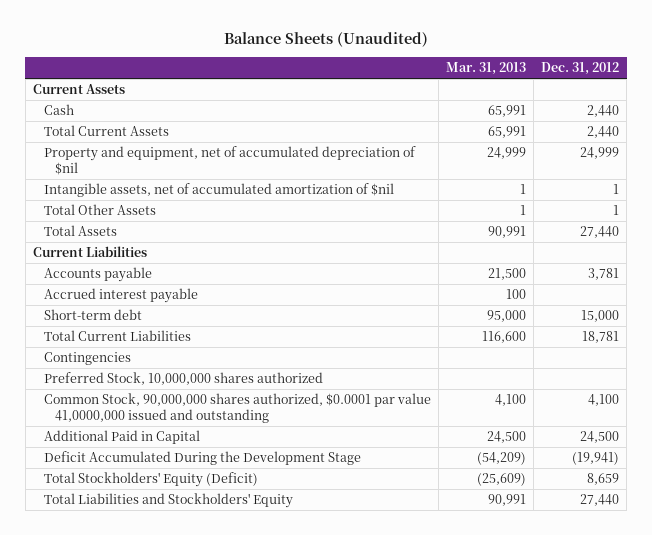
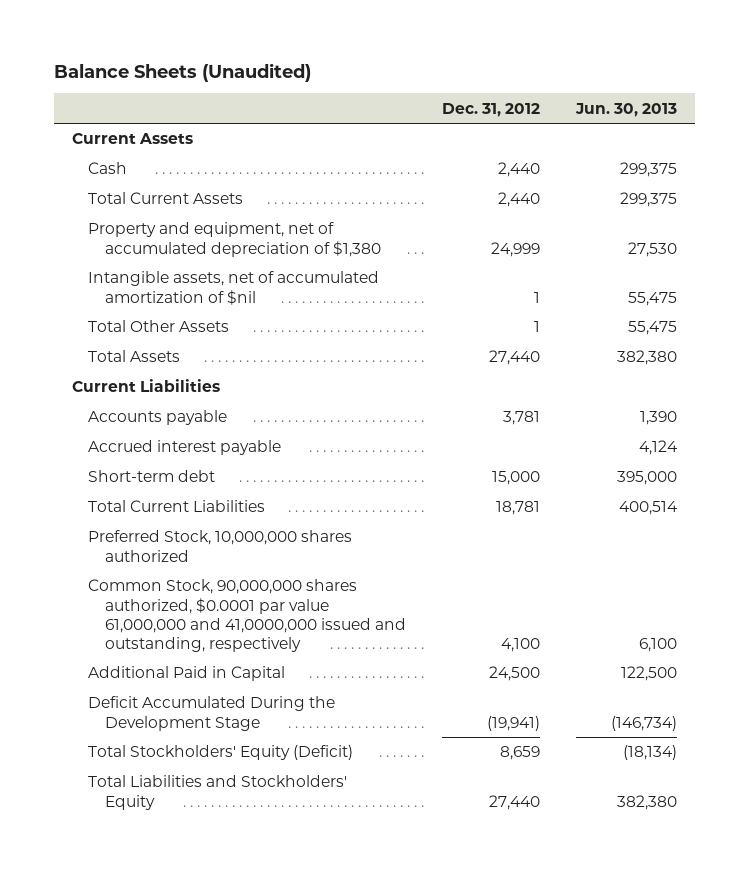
[445,62,526,76] Mar. 31, 2013 -> none
none -> [574,102,677,117] Jun. 30, 2013
[43,146,416,175] Property and equipment, net of accumulated depreciation of $nil -> [88,222,381,257] Property and equipment, net of accumulated depreciation of $1,380
[43,352,131,366] Contingencies -> none
[43,393,431,423] Common Stock, 90,000,000 shares authorized, $0.0001 par value 41,0000,000 issued and outstanding -> [88,579,406,653] Common Stock, 90,000,000 shares authorized, $0.0001 par value 61,000,000 and 41,0000,000 issued and outstanding, respectively

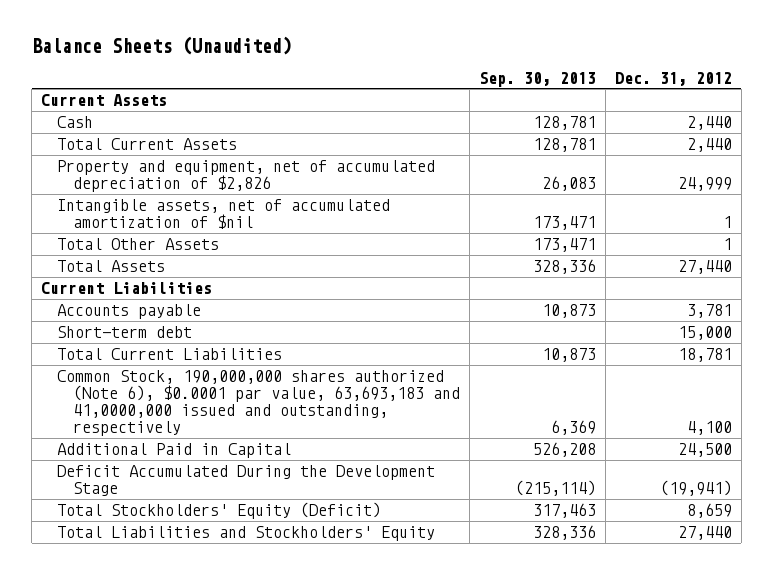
[574,102,677,117] Jun. 30, 2013 -> none
none -> [478,71,596,87] Sep. 30, 2013
[88,222,381,257] Property and equipment, net of accumulated depreciation of $1,380 -> [56,160,435,193] Property and equipment, net of accumulated depreciation of $2,826
[88,440,282,456] Accrued interest payable -> none
[88,530,353,562] Preferred Stock, 10,000,000 shares authorized -> none
[88,579,406,653] Common Stock, 90,000,000 shares authorized, $0.0001 par value 61,000,000 and 41,0000,000 issued and outstanding, respectively -> [56,370,460,437] Common Stock, 190,000,000 shares authorized (Note 6), $0.0001 par value, 63,693,183 and 41,0000,000 issued and outstanding, respectively

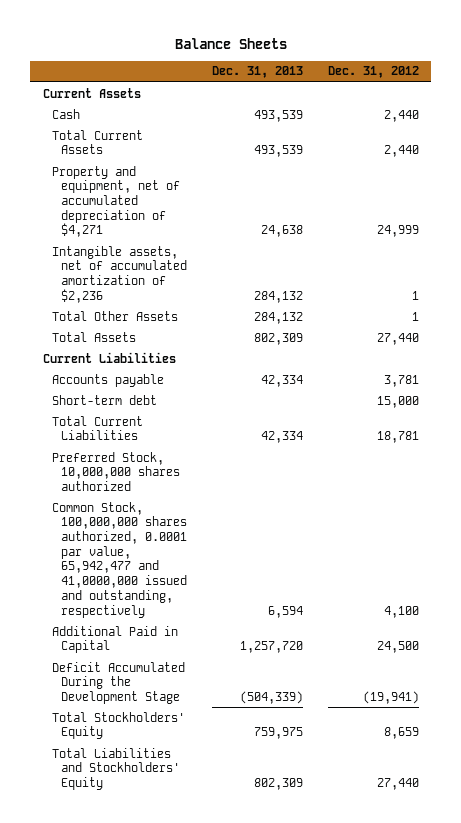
[31,35,292,55] Balance Sheets (Unaudited) -> [174,37,287,49] Balance Sheets
[478,71,596,87] Sep. 30, 2013 -> none
none -> [212,66,304,79] Dec. 31, 2013
[56,160,435,193] Property and equipment, net of accumulated depreciation of $2,826 -> [52,165,181,238] Property and equipment, net of accumulated depreciation of $4,271
[56,199,390,230] Intangible assets, net of accumulated amortization of $nil -> [52,245,188,303] Intangible assets, net of accumulated amortization of $2,236
none -> [52,451,181,492] Preferred Stock, 10,000,000 shares authorized
[56,370,460,437] Common Stock, 190,000,000 shares authorized (Note 6), $0.0001 par value, 63,693,183 and 41,0000,000 issued and outstanding, respectively -> [52,501,188,618] Common Stock, 100,000,000 shares authorized, 0.0001 par value, 65,942,477 and 41,0000,000 issued and outstanding, respectively
[56,502,381,520] Total Stockholders' Equity (Deficit) -> [52,711,186,740] Total Stockholders' Equity

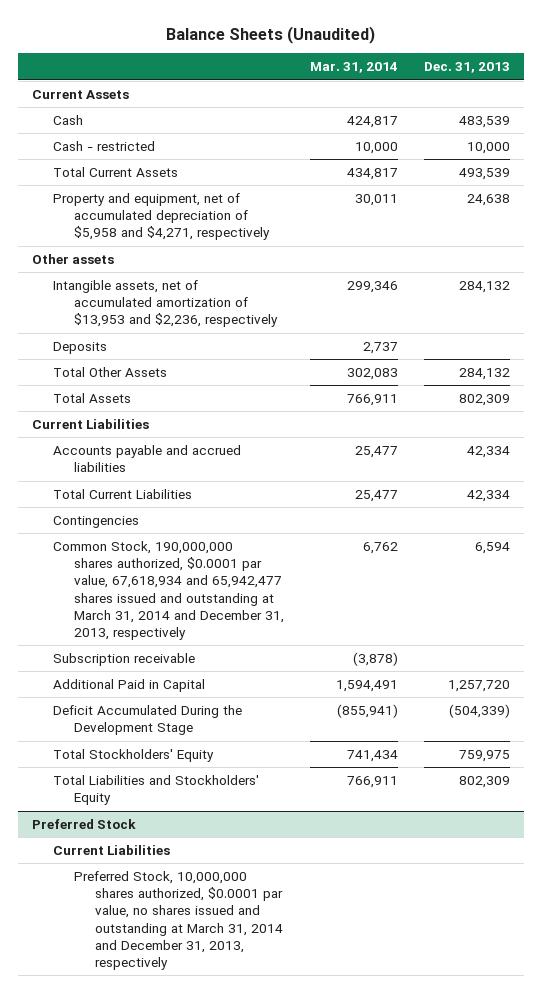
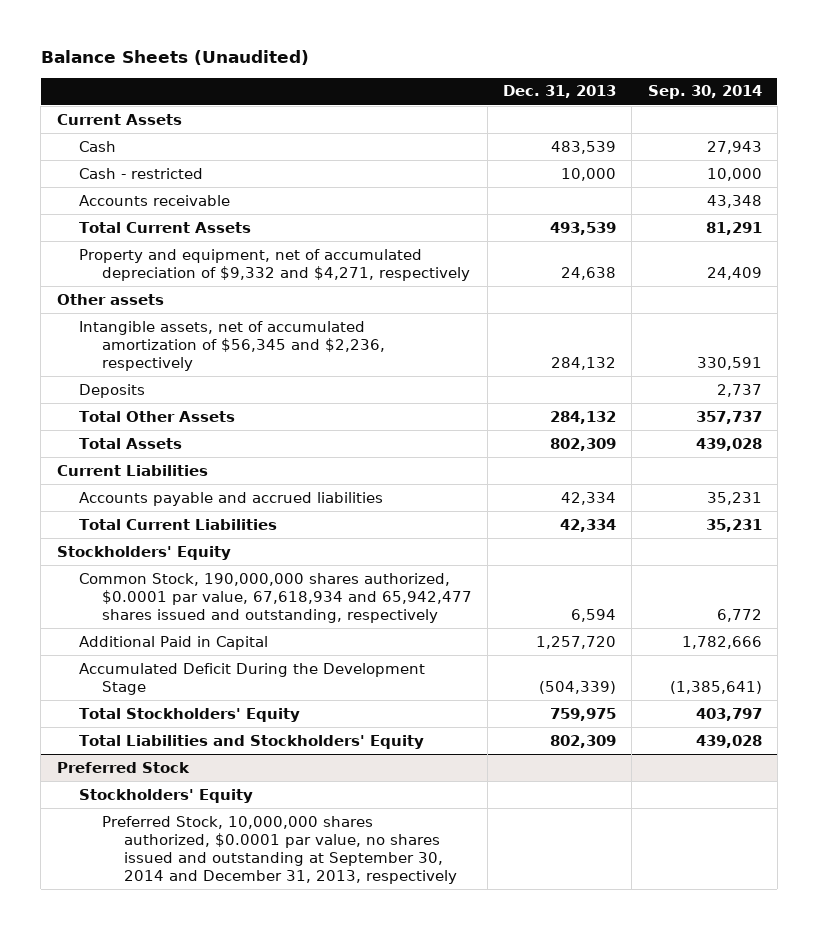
[310,62,399,74] Mar. 31, 2014 -> none
none -> [647,85,762,100] Sep. 30, 2014
none -> [79,194,231,206] Accounts receivable
[52,193,270,241] Property and equipment, net of accumulated depreciation of $5,958 and $4,271, respectively -> [79,248,470,281] Property and equipment, net of accumulated depreciation of $9,332 and $4,271, respectively
[52,280,278,328] Intangible assets, net of accumulated amortization of $13,953 and $2,236, respectively -> [79,320,385,372] Intangible assets, net of accumulated amortization of $56,345 and $2,236, respectively
[52,516,139,529] Contingencies -> none
[52,653,195,667] Subscription receivable -> none
none -> [56,545,231,560] Stockholders' Equity
[52,541,284,641] Common Stock, 190,000,000 shares authorized, $0.0001 par value, 67,618,934 and 65,942,477 shares issued and outstanding at March 31, 2014 and December 31, 2013, respectively -> [79,572,472,624] Common Stock, 190,000,000 shares authorized, $0.0001 par value, 67,618,934 and 65,942,477 shares issued and outstanding, respectively
[52,705,242,736] Deficit Accumulated During the Development Stage -> [79,662,426,695] Accumulated Deficit During the Development Stage
[52,845,170,856] Current Liabilities -> none
none -> [79,788,254,803] Stockholders' Equity
[73,871,283,971] Preferred Stock, 10,000,000 shares authorized, $0.0001 par value, no shares issued and outstanding at March 31, 2014 and December 31, 2013, respectively -> [101,815,457,885] Preferred Stock, 10,000,000 shares authorized, $0.0001 par value, no shares issued and outstanding at September 30, 2014 and December 31, 2013, respectively

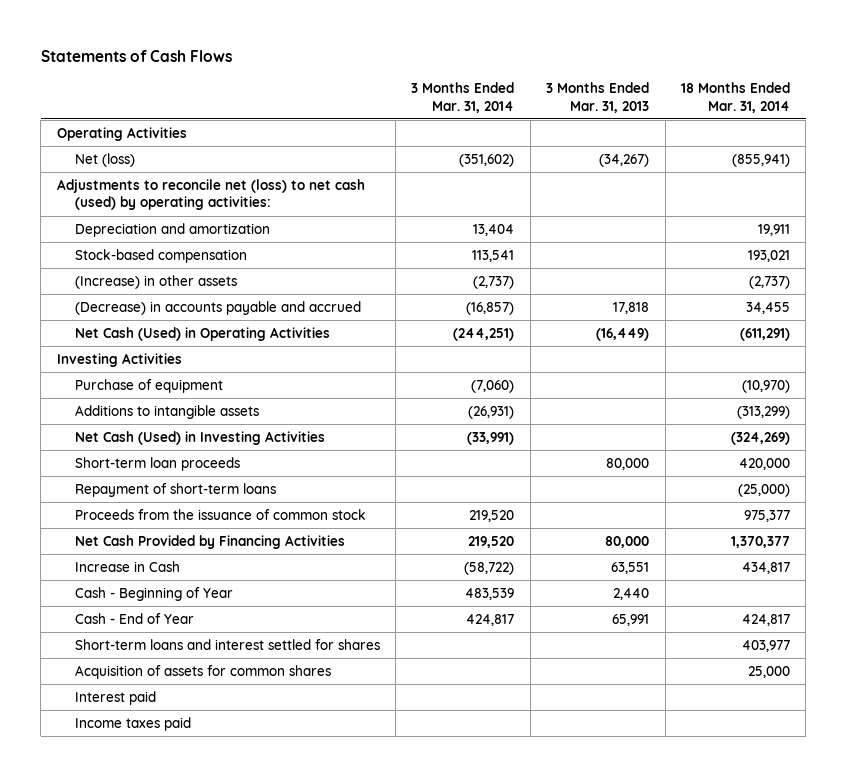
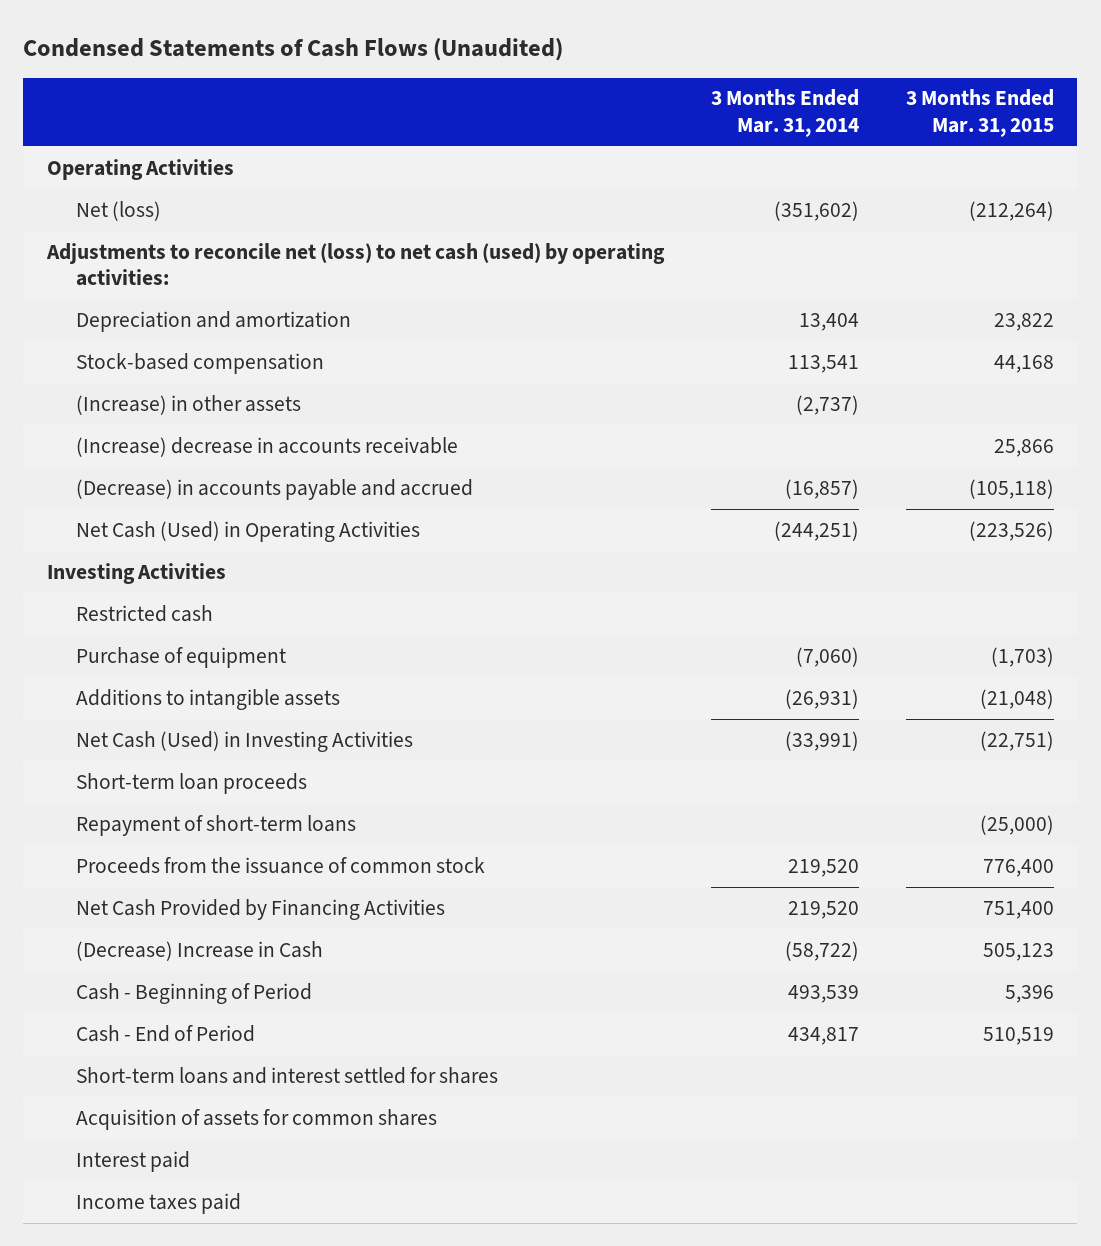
[40,49,232,62] Statements of Cash Flows -> [23,38,564,62] Condensed Statements of Cash Flows (Unaudited)
[546,82,650,113] 3 Months Ended Mar. 31, 2013 -> none
[681,82,791,113] 18 Months Ended Mar. 31, 2014 -> none
none -> [905,89,1054,137] 3 Months Ended Mar. 31, 2015
none -> [76,436,459,457] (Increase) decrease in accounts receivable
none -> [76,604,214,622] Restricted cash
[74,560,180,572] Increase in Cash -> [76,940,324,961] (Decrease) Increase in Cash
[74,586,233,601] Cash - Beginning of Year -> [76,982,313,1004] Cash - Beginning of Period
[465,587,515,600] 483,539 -> [787,984,859,1003] 493,539
[74,612,194,624] Cash - End of Year -> [76,1024,256,1042] Cash - End of Period
[466,613,515,626] 424,817 -> [787,1026,859,1045] 434,817

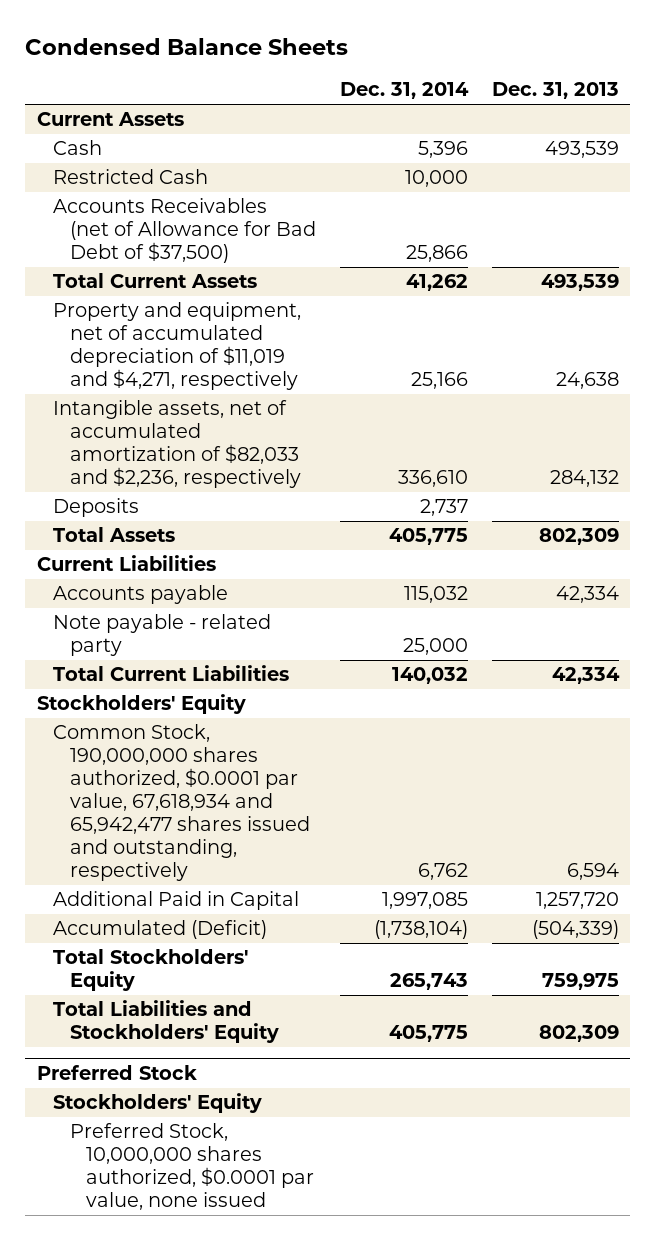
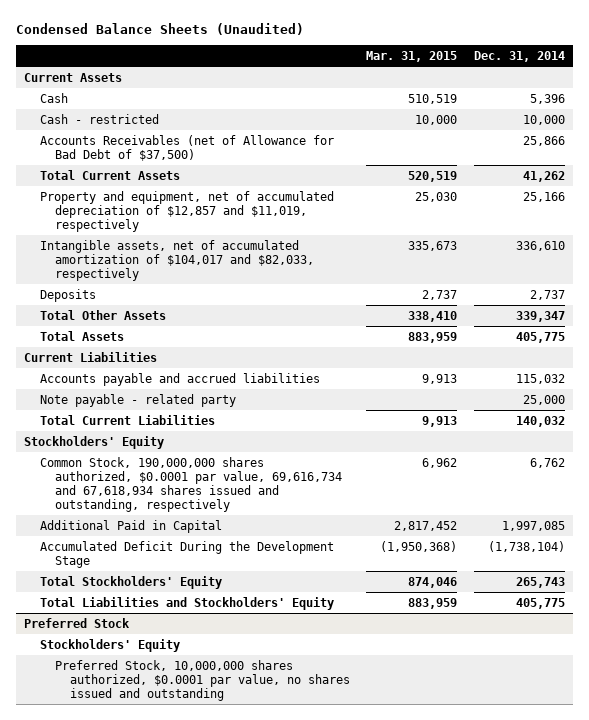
[25,38,349,56] Condensed Balance Sheets -> [16,22,305,35] Condensed Balance Sheets (Unaudited)
[491,82,619,100] Dec. 31, 2013 -> none
none -> [366,50,458,62] Mar. 31, 2015
[53,169,209,185] Restricted Cash -> [39,113,159,124] Cash - restricted
[53,302,302,391] Property and equipment, net of accumulated depreciation of $11,019 and $4,271, respectively -> [39,190,334,232] Property and equipment, net of accumulated depreciation of $12,857 and $11,019, respectively
[53,400,301,489] Intangible assets, net of accumulated amortization of $82,033 and $2,236, respectively -> [39,239,314,281] Intangible assets, net of accumulated amortization of $104,017 and $82,033, respectively
none -> [39,309,166,320] Total Other Assets
[53,585,229,605] Accounts payable -> [39,372,320,386] Accounts payable and accrued liabilities
[53,724,310,881] Common Stock, 190,000,000 shares authorized, $0.0001 par value, 67,618,934 and 65,942,477 shares issued and outstanding, respectively -> [39,456,342,512] Common Stock, 190,000,000 shares authorized, $0.0001 par value, 69,616,734 and 67,618,934 shares issued and outstanding, respectively
[53,920,268,940] Accumulated (Deficit) -> [39,540,334,568] Accumulated Deficit During the Development Stage
[69,1123,315,1211] Preferred Stock, 10,000,000 shares authorized, $0.0001 par value, none issued -> [54,659,350,701] Preferred Stock, 10,000,000 shares authorized, $0.0001 par value, no shares issued and outstanding

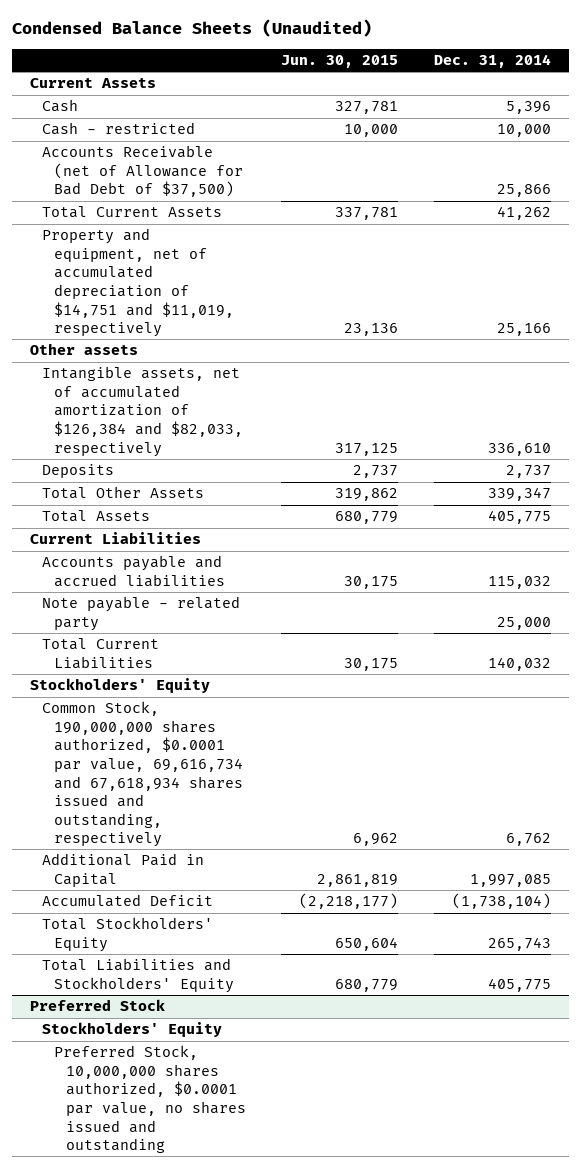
[366,50,458,62] Mar. 31, 2015 -> none
none -> [281,55,399,69] Jun. 30, 2015
[39,134,334,161] Accounts Receivables (net of Allowance for Bad Debt of $37,500) -> [41,145,243,198] Accounts Receivable (net of Allowance for Bad Debt of $37,500)
[39,190,334,232] Property and equipment, net of accumulated depreciation of $12,857 and $11,019, respectively -> [41,228,234,338] Property and equipment, net of accumulated depreciation of $14,751 and $11,019, respectively
none -> [29,343,138,356] Other assets
[39,239,314,281] Intangible assets, net of accumulated amortization of $104,017 and $82,033, respectively -> [41,366,243,457] Intangible assets, net of accumulated amortization of $126,384 and $82,033, respectively
[39,540,334,568] Accumulated Deficit During the Development Stage -> [41,894,213,908] Accumulated Deficit

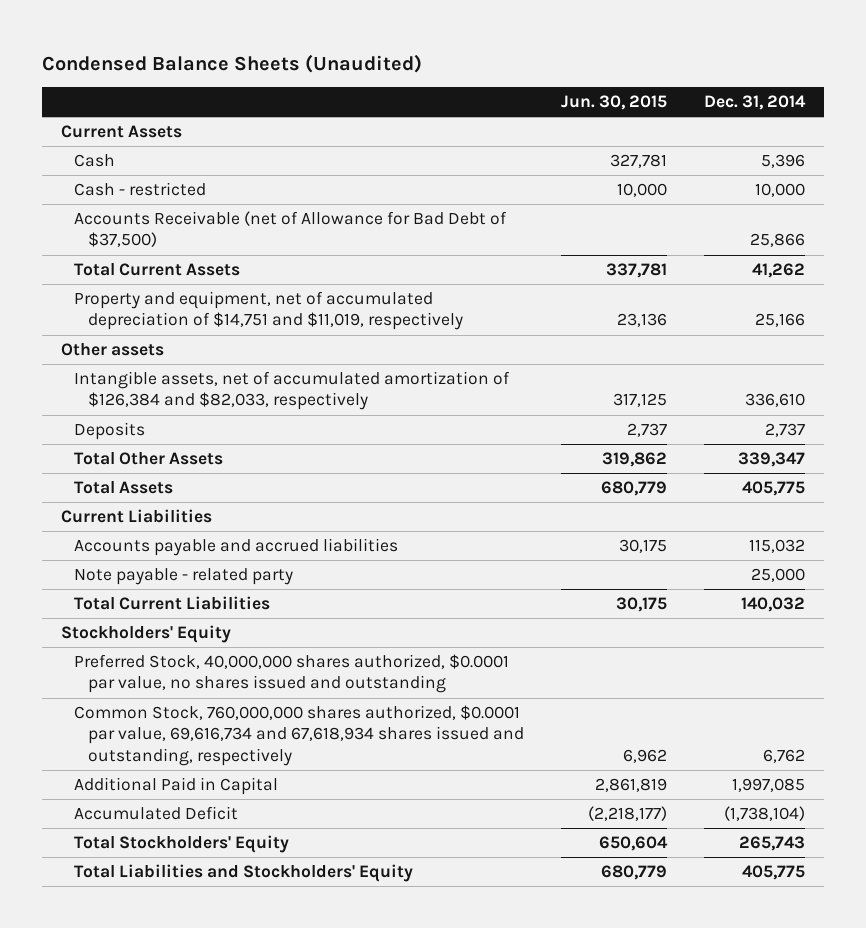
none -> [74,654,510,694] Preferred Stock, 40,000,000 shares authorized, $0.0001 par value, no shares issued and outstanding
[41,701,243,848] Common Stock, 190,000,000 shares authorized, $0.0001 par value, 69,616,734 and 67,618,934 shares issued and outstanding, respectively -> [74,705,524,766] Common Stock, 760,000,000 shares authorized, $0.0001 par value, 69,616,734 and 67,618,934 shares issued and outstanding, respectively
[29,999,165,1012] Preferred Stock -> none
[41,1022,222,1038] Stockholders' Equity -> none
[53,1045,246,1154] Preferred Stock, 10,000,000 shares authorized, $0.0001 par value, no shares issued and outstanding -> none

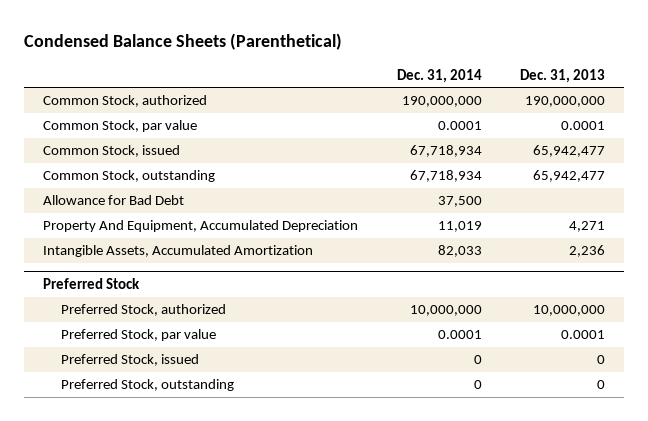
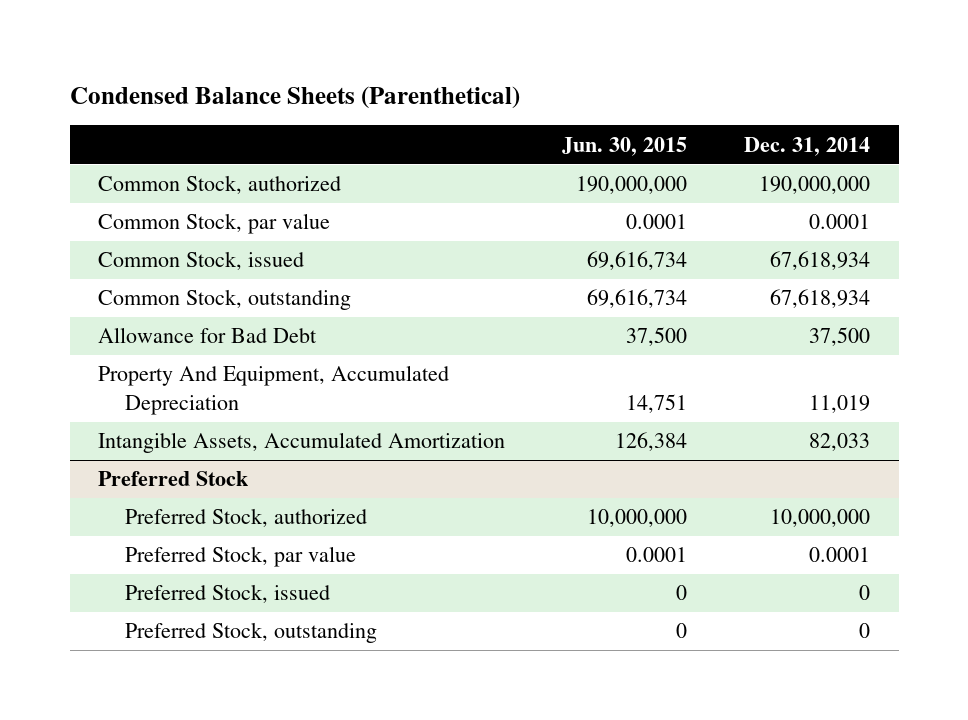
[519,68,605,83] Dec. 31, 2013 -> none
none -> [562,136,688,156] Jun. 30, 2015
[409,145,482,158] 67,718,934 -> [770,251,871,271] 67,618,934
[409,170,482,183] 67,718,934 -> [770,289,871,309] 67,618,934

